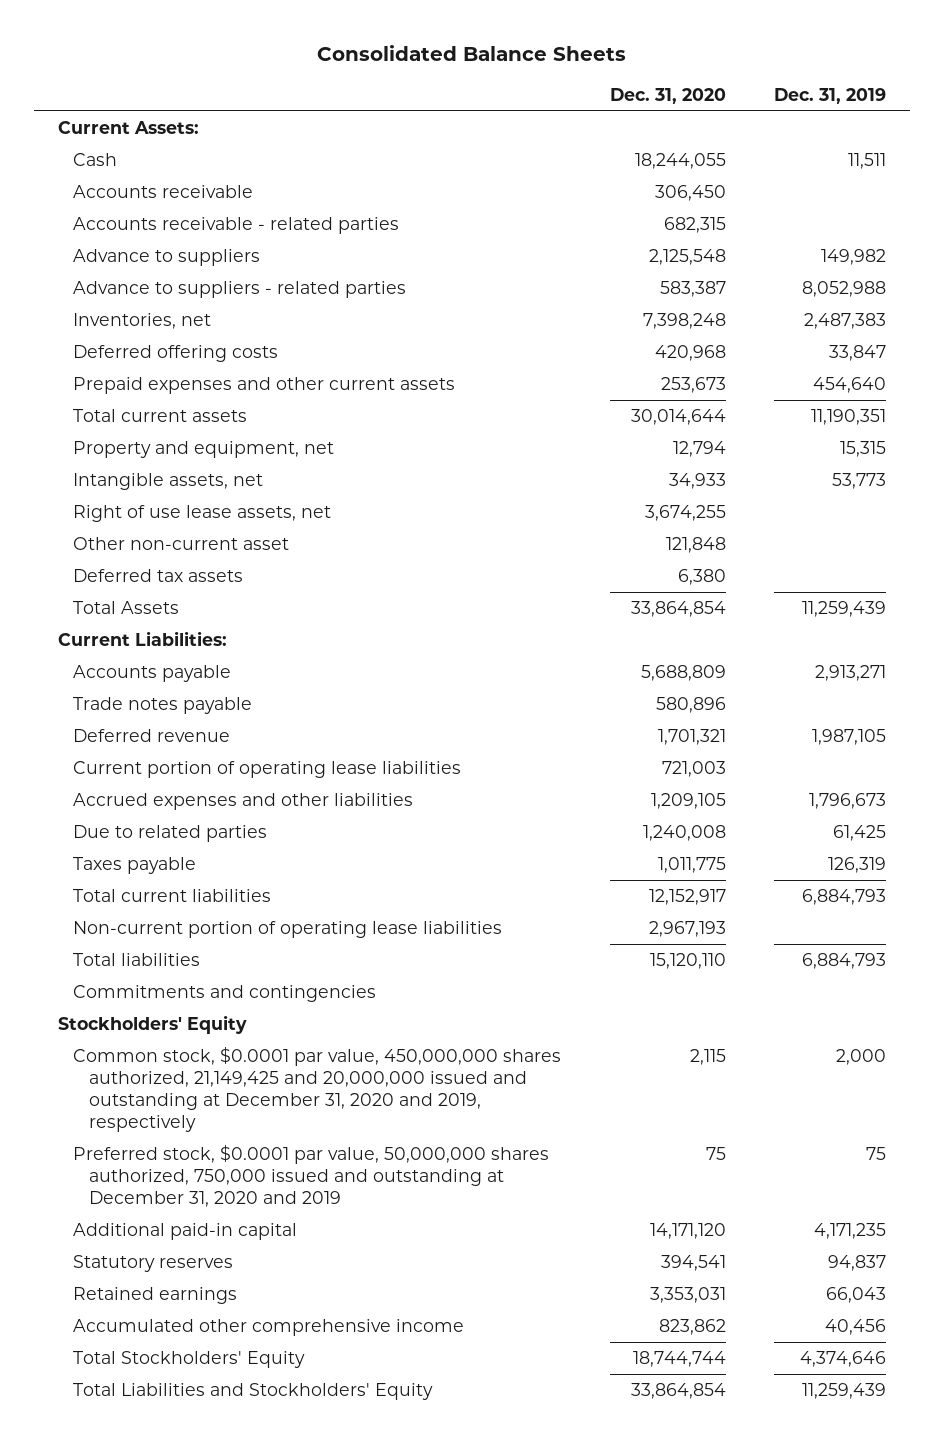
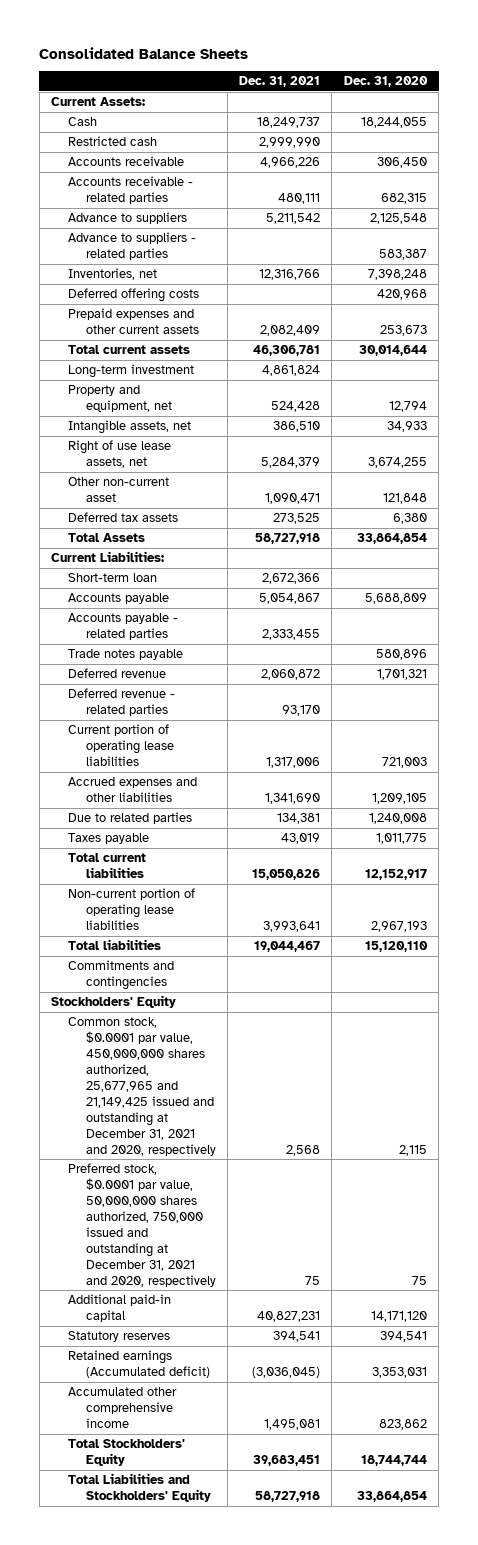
[773,87,886,104] Dec. 31, 2019 -> none
none -> [239,76,321,88] Dec. 31, 2021
none -> [68,136,158,147] Restricted cash
none -> [68,364,195,379] Long-term investment
none -> [68,573,158,583] Short-term loan
none -> [68,613,179,641] Accounts payable - related parties
none -> [68,688,176,717] Deferred revenue - related parties
[73,1047,562,1132] Common stock, $0.0001 par value, 450,000,000 shares authorized, 21,149,425 and 20,000,000 issued and outstanding at December 31, 2020 and 2019, respectively -> [68,1017,216,1156] Common stock, $0.0001 par value, 450,000,000 shares authorized, 25,677,965 and 21,149,425 issued and outstanding at December 31, 2021 and 2020, respectively
[73,1145,550,1208] Preferred stock, $0.0001 par value, 50,000,000 shares authorized, 750,000 issued and outstanding at December 31, 2020 and 2019 -> [68,1163,216,1287] Preferred stock, $0.0001 par value, 50,000,000 shares authorized, 750,000 issued and outstanding at December 31, 2021 and 2020, respectively
[73,1287,238,1305] Retained earnings -> [68,1350,210,1379] Retained earnings (Accumulated deficit)

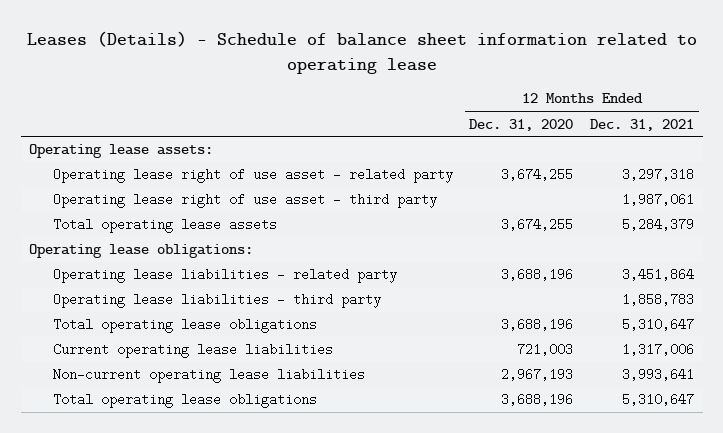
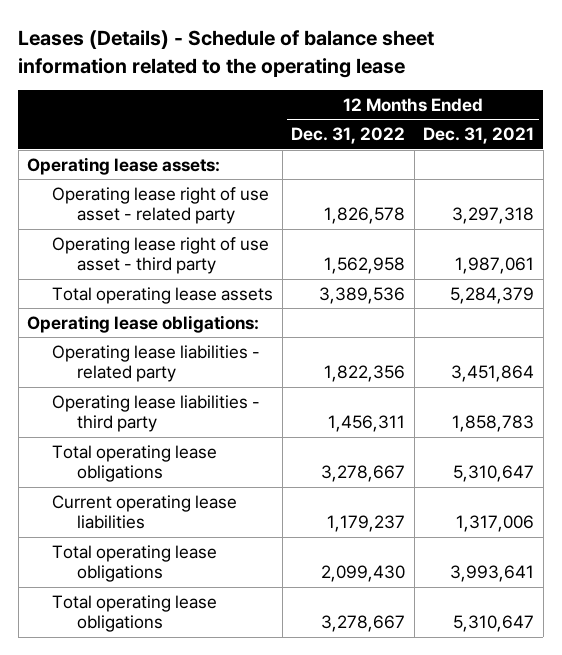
[26,31,697,75] Leases (Details) - Schedule of balance sheet information related to operating lease -> [18,30,435,78] Leases (Details) - Schedule of balance sheet information related to the operating lease
[469,118,574,131] Dec. 31, 2020 -> none
none -> [291,127,406,145] Dec. 31, 2022
[52,368,365,384] Non-current operating lease liabilities -> [52,544,218,583] Total operating lease obligations

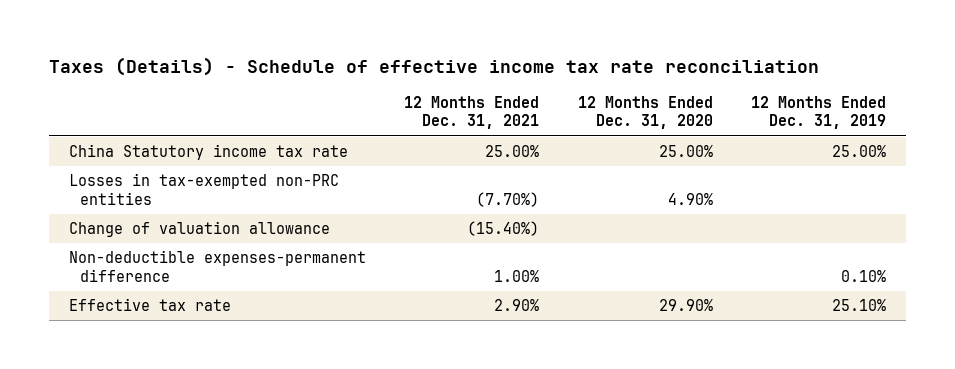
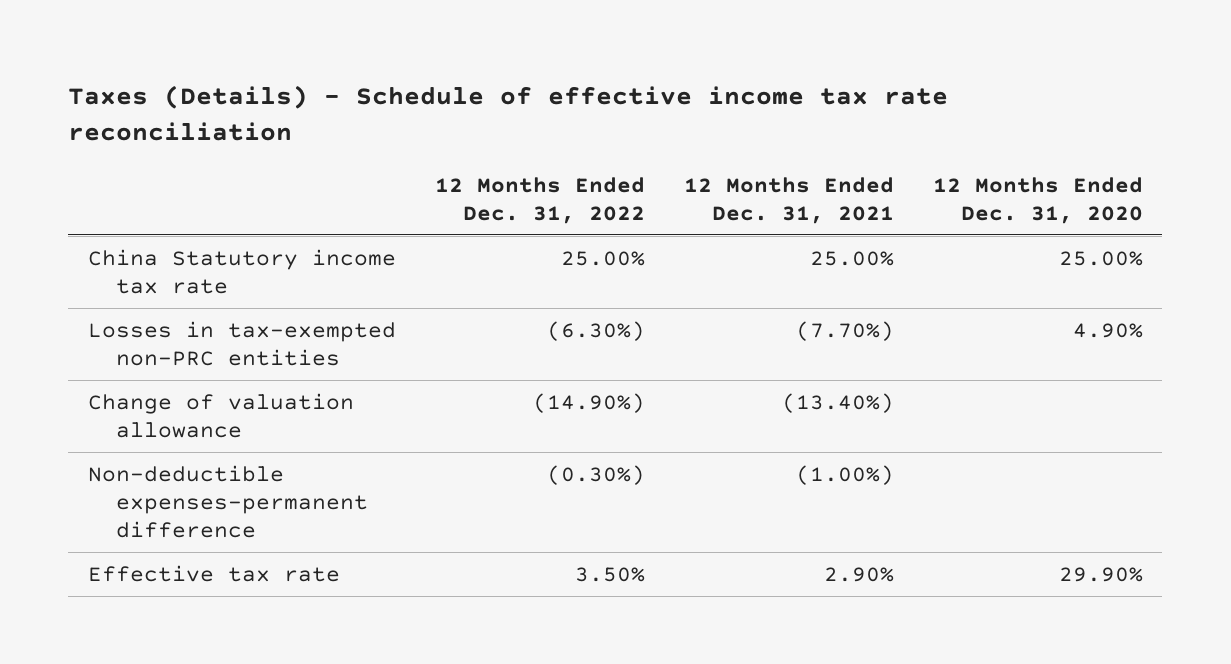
[751,95,887,130] 12 Months Ended Dec. 31, 2019 -> none
none -> [434,176,645,224] 12 Months Ended Dec. 31, 2022
[467,221,540,237] (15.40%) -> [781,392,894,413] (13.40%)
[494,269,540,282] 1.00% -> [795,464,894,485] (1.00%)

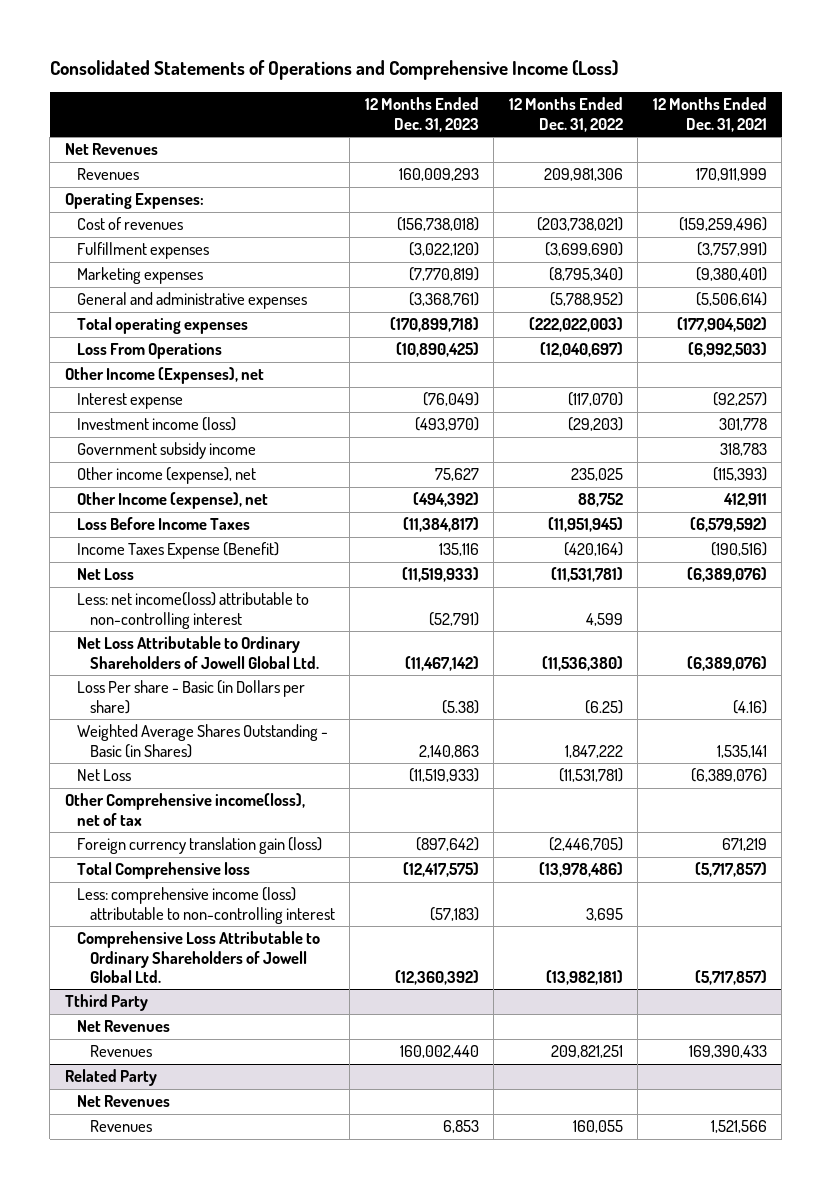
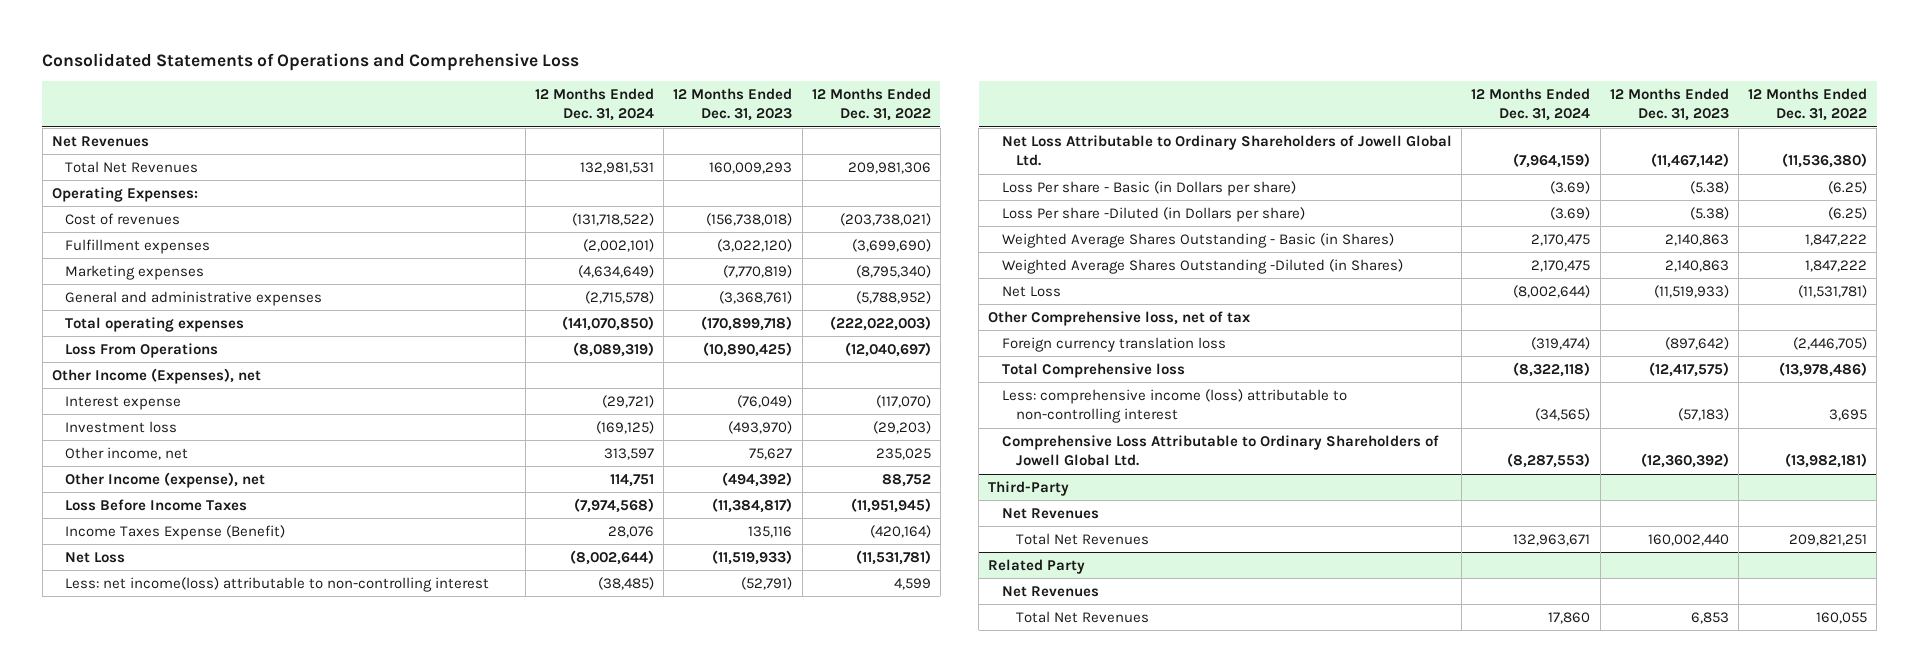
[49,60,618,81] Consolidated Statements of Operations and Comprehensive Income (Loss) -> [42,52,580,71] Consolidated Statements of Operations and Comprehensive Loss
[652,97,767,132] 12 Months Ended Dec. 31, 2021 -> none
none -> [534,87,654,122] 12 Months Ended Dec. 31, 2024
[77,168,140,181] Revenues -> [65,160,199,173] Total Net Revenues
[77,442,257,460] Government subsidy income -> none
[77,417,237,432] Investment income (loss) -> [65,420,178,433] Investment loss
[77,467,257,485] Other income (expense), net -> [65,446,189,460] Other income, net
none -> [1001,206,1305,222] Loss Per share -Diluted (in Dollars per share)
none -> [1001,258,1403,274] Weighted Average Shares Outstanding -Diluted (in Shares)
[64,793,305,826] Other Comprehensive income(loss), net of tax -> [988,310,1252,326] Other Comprehensive loss, net of tax
[77,837,323,855] Foreign currency translation gain (loss) -> [1001,336,1226,352] Foreign currency translation loss
[64,994,148,1012] Tthird Party -> [988,480,1070,496] Third-Party
[89,1045,152,1058] Revenues -> [1015,532,1149,545] Total Net Revenues
[89,1120,152,1133] Revenues -> [1015,610,1149,623] Total Net Revenues

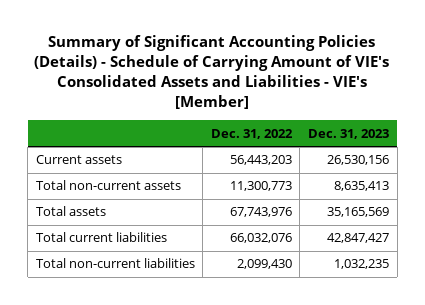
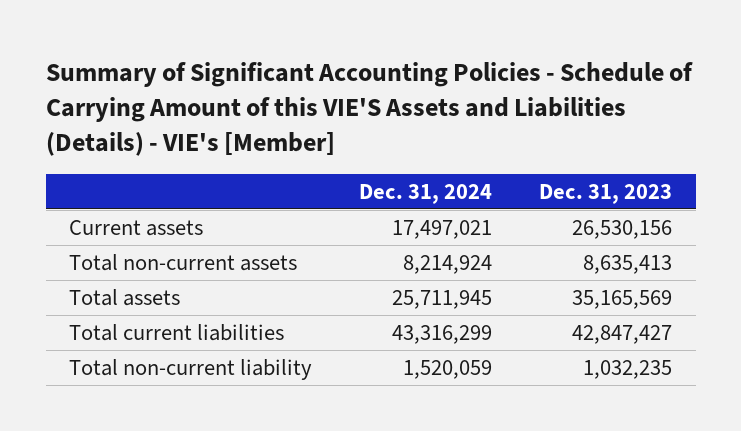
[34,35,390,110] Summary of Significant Accounting Policies (Details) - Schedule of Carrying Amount of VIE's Consolidated Assets and Liabilities - VIE's [Member] -> [45,61,693,157] Summary of Significant Accounting Policies - Schedule of Carrying Amount of this VIE'S Assets and Liabilities (Details) - VIE's [Member]
[210,128,293,139] Dec. 31, 2022 -> none
none -> [359,183,493,204] Dec. 31, 2024
[35,258,195,269] Total non-current liabilities -> [69,358,313,380] Total non-current liability

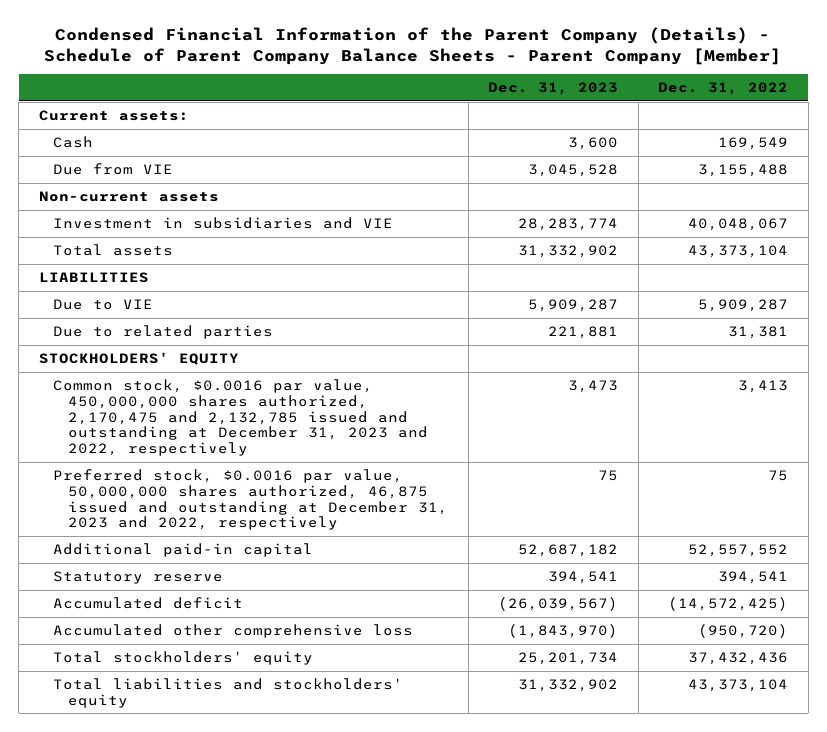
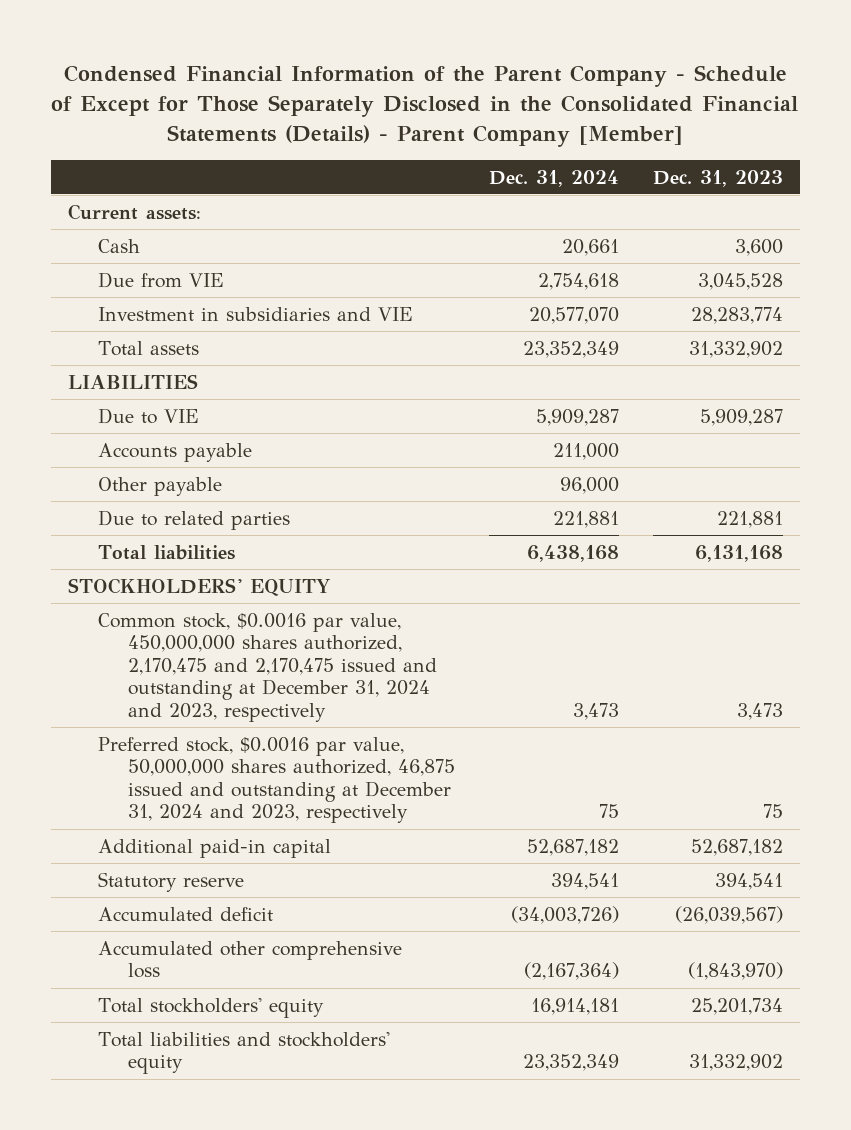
[44,26,782,65] Condensed Financial Information of the Parent Company (Details) - Schedule of Parent Company Balance Sheets - Parent Company [Member] -> [51,64,799,147] Condensed Financial Information of the Parent Company - Schedule of Except for Those Separately Disclosed in the Consolidated Financial Statements (Details) - Parent Company [Member]
[658,82,789,96] Dec. 31, 2022 -> none
none -> [488,169,619,187] Dec. 31, 2024
[38,191,219,203] Non-current assets -> none
none -> [97,442,252,462] Accounts payable
none -> [97,476,222,496] Other payable
none -> [97,544,235,560] Total liabilities
[53,379,429,457] Common stock, $0.0016 par value, 450,000,000 shares authorized, 2,170,475 and 2,132,785 issued and outstanding at December 31, 2023 and 2022, respectively -> [97,612,437,722] Common stock, $0.0016 par value, 450,000,000 shares authorized, 2,170,475 and 2,170,475 issued and outstanding at December 31, 2024 and 2023, respectively
[53,469,449,531] Preferred stock, $0.0016 par value, 50,000,000 shares authorized, 46,875 issued and outstanding at December 31, 2023 and 2022, respectively -> [97,736,455,824] Preferred stock, $0.0016 par value, 50,000,000 shares authorized, 46,875 issued and outstanding at December 31, 2024 and 2023, respectively

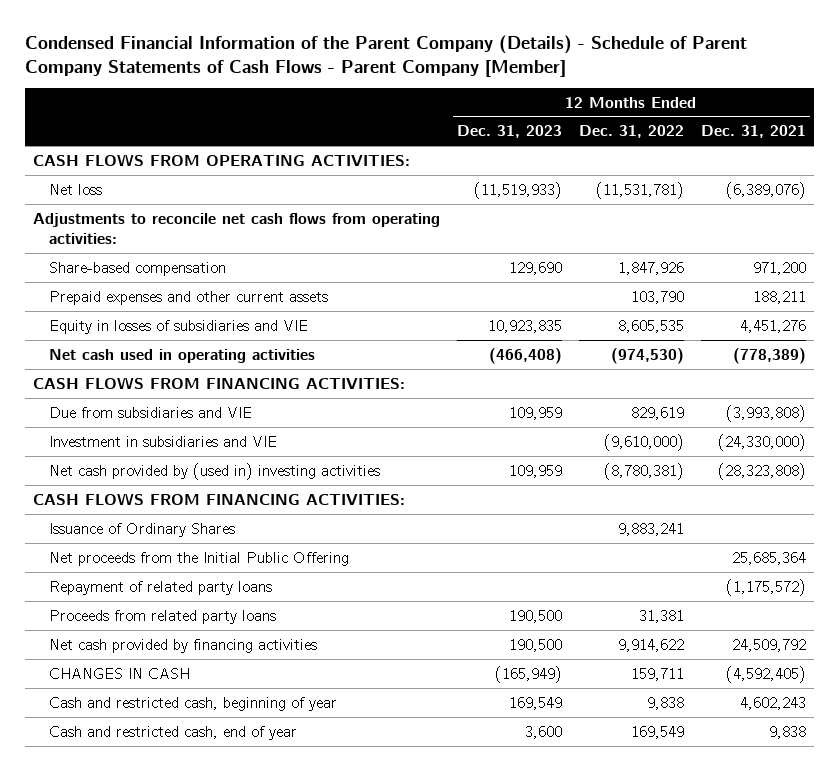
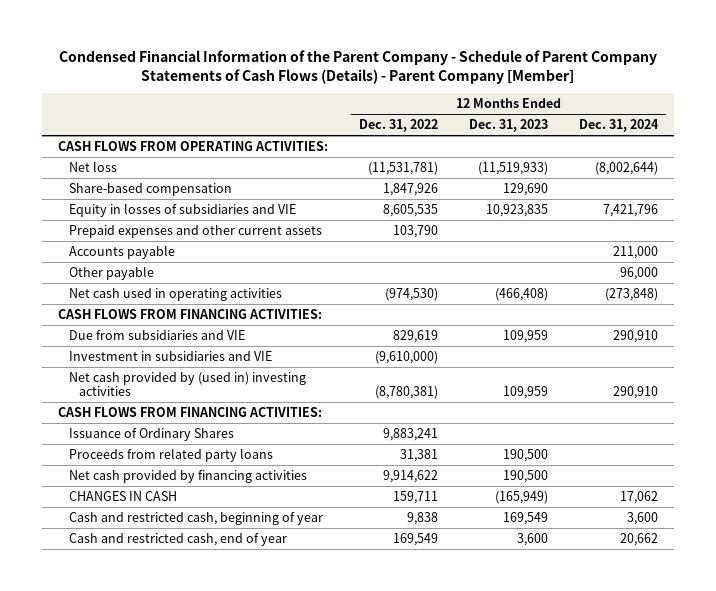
[24,34,747,77] Condensed Financial Information of the Parent Company (Details) - Schedule of Parent Company Statements of Cash Flows - Parent Company [Member] -> [59,49,658,84] Condensed Financial Information of the Parent Company - Schedule of Parent Company Statements of Cash Flows (Details) - Parent Company [Member]
[700,125,806,139] Dec. 31, 2021 -> none
none -> [579,119,660,133] Dec. 31, 2024
[32,212,440,244] Adjustments to reconcile net cash flows from operating activities: -> none
[49,290,329,305] Prepaid expenses and other current assets -> [68,224,322,238] Prepaid expenses and other current assets
none -> [68,244,175,259] Accounts payable
none -> [68,265,154,280] Other payable
[49,551,350,566] Net proceeds from the Initial Public Offering -> none
[49,580,273,595] Repayment of related party loans -> none

